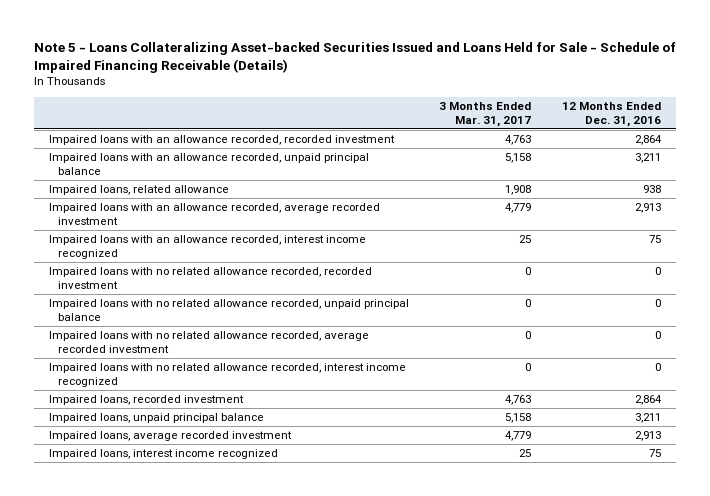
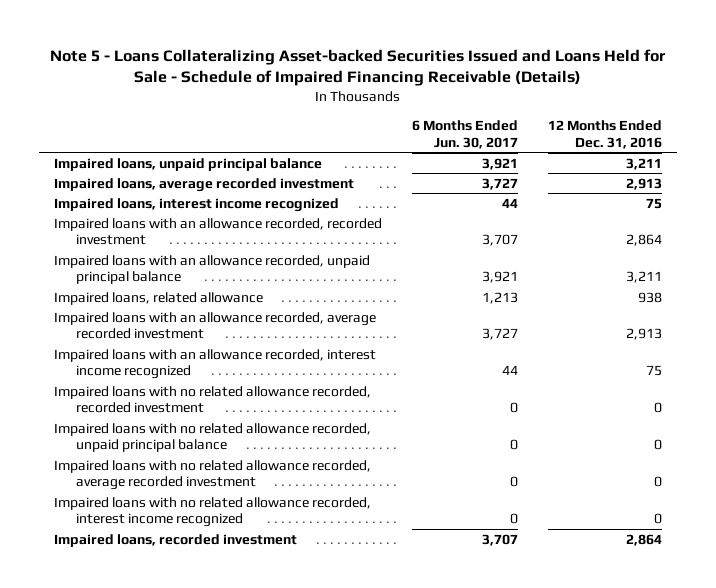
[439,102,532,128] 3 Months Ended Mar. 31, 2017 -> none
none -> [412,120,519,149] 6 Months Ended Jun. 30, 2017
[48,413,264,424] Impaired loans, unpaid principal balance -> [53,157,322,171] Impaired loans, unpaid principal balance
[48,431,292,442] Impaired loans, average recorded investment -> [53,177,354,192] Impaired loans, average recorded investment
[48,449,278,460] Impaired loans, interest income recognized -> [53,197,339,212] Impaired loans, interest income recognized

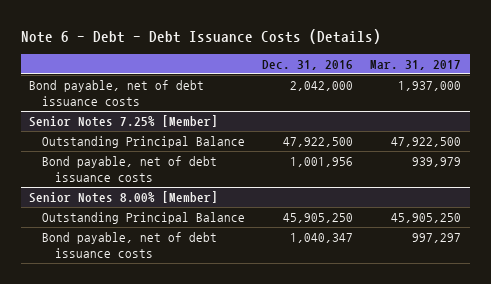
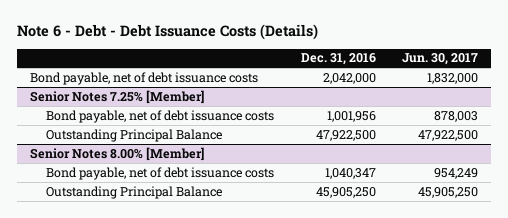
[370,60,462,71] Mar. 31, 2017 -> none
none -> [402,53,479,66] Jun. 30, 2017
[42,136,246,149] Outstanding Principal Balance -> [46,128,223,142] Outstanding Principal Balance
[42,212,246,225] Outstanding Principal Balance -> [46,185,223,199] Outstanding Principal Balance

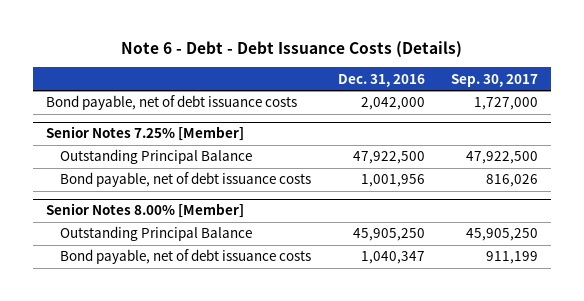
[402,53,479,66] Jun. 30, 2017 -> none
none -> [451,73,539,87] Sep. 30, 2017
[46,109,275,123] Bond payable, net of debt issuance costs -> [60,172,312,188] Bond payable, net of debt issuance costs
[46,166,275,180] Bond payable, net of debt issuance costs -> [60,249,312,265] Bond payable, net of debt issuance costs

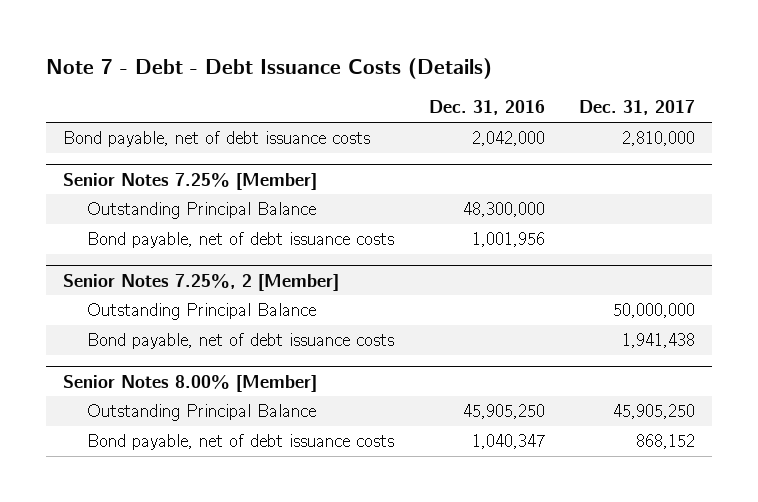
[121,40,463,58] Note 6 - Debt - Debt Issuance Costs (Details) -> [46,58,493,80] Note 7 - Debt - Debt Issuance Costs (Details)
[451,73,539,87] Sep. 30, 2017 -> none
none -> [578,100,695,116] Dec. 31, 2017
[352,151,425,165] 47,922,500 -> [462,202,545,218] 48,300,000
none -> [63,272,340,291] Senior Notes 7.25%, 2 [Member]
none -> [87,303,317,321] Outstanding Principal Balance
none -> [87,333,395,350] Bond payable, net of debt issuance costs

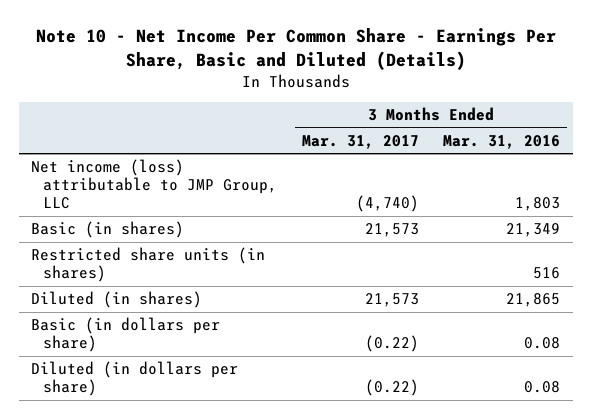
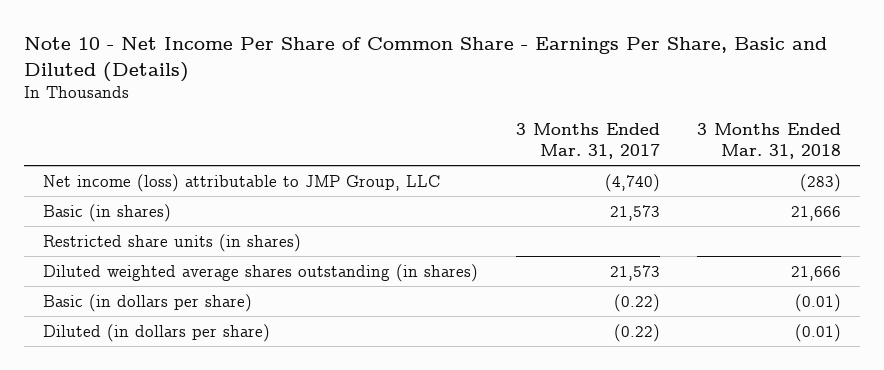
[35,28,556,71] Note 10 - Net Income Per Common Share - Earnings Per Share, Basic and Diluted (Details) -> [23,36,827,82] Note 10 - Net Income Per Share of Common Share - Earnings Per Share, Basic and Diluted (Details)
[443,134,561,149] Mar. 31, 2016 -> none
none -> [697,123,842,160] 3 Months Ended Mar. 31, 2018
[31,291,203,309] Diluted (in shares) -> [42,263,478,282] Diluted weighted average shares outstanding (in shares)

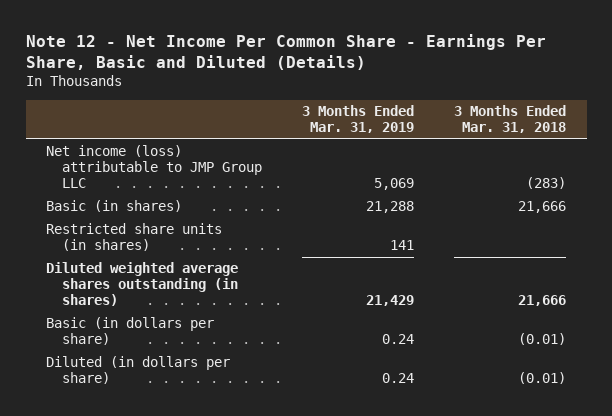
[23,36,827,82] Note 10 - Net Income Per Share of Common Share - Earnings Per Share, Basic and Diluted (Details) -> [25,33,546,71] Note 12 - Net Income Per Common Share - Earnings Per Share, Basic and Diluted (Details)
[515,123,660,160] 3 Months Ended Mar. 31, 2017 -> none
none -> [302,105,415,134] 3 Months Ended Mar. 31, 2019
[42,173,440,192] Net income (loss) attributable to JMP Group, LLC -> [45,145,262,189] Net income (loss) attributable to JMP Group LLC

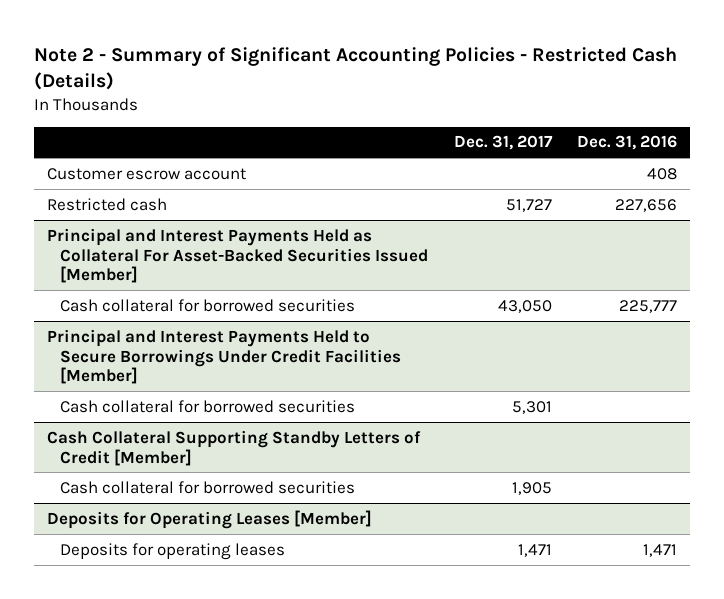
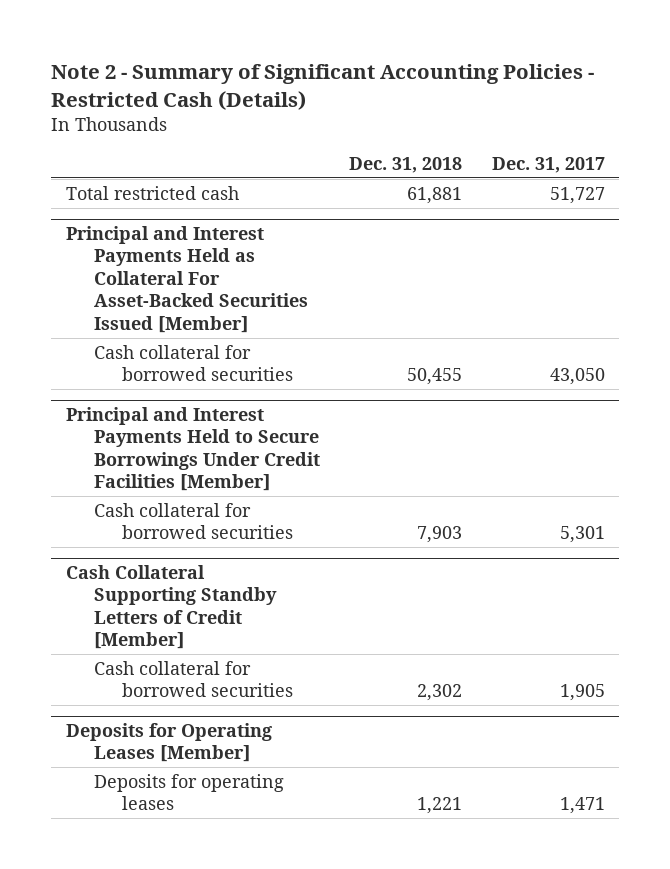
[577,135,678,151] Dec. 31, 2016 -> none
none -> [349,156,463,173] Dec. 31, 2018
[47,167,247,180] Customer escrow account -> none
[47,197,168,211] Restricted cash -> [65,185,239,200] Total restricted cash

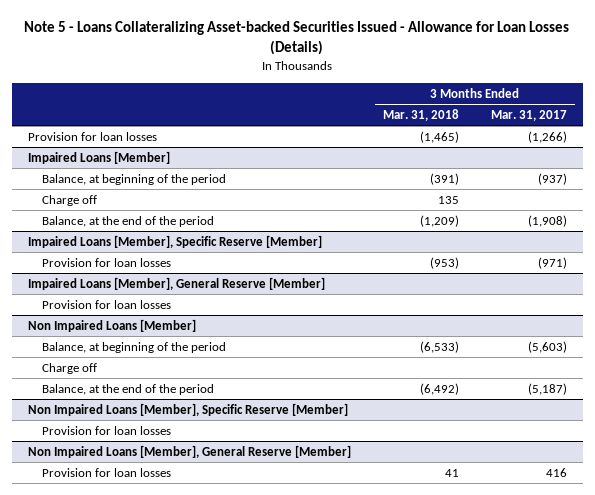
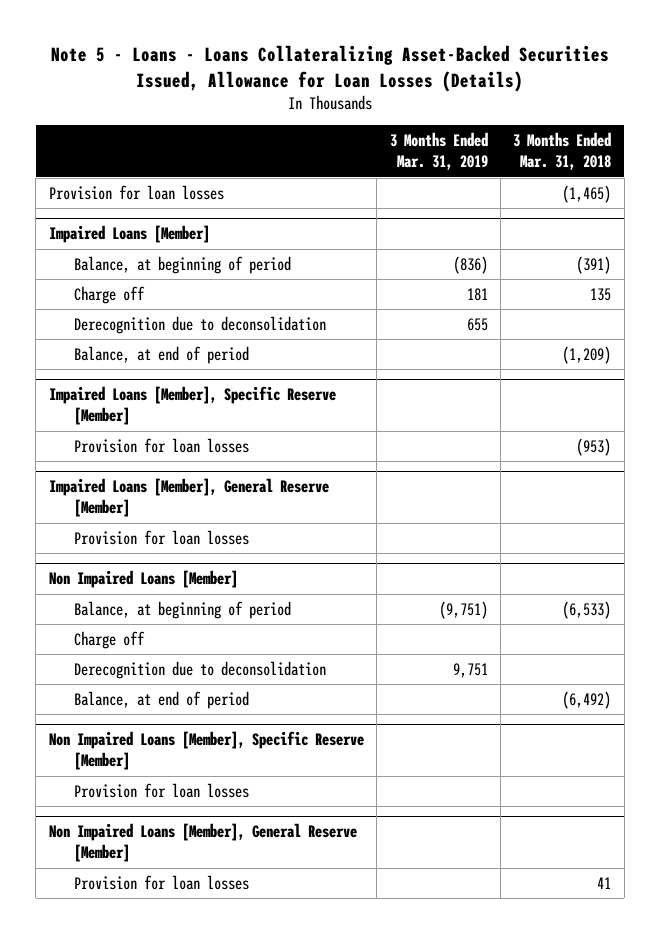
[24,21,570,56] Note 5 - Loans Collateralizing Asset-backed Securities Issued - Allowance for Loan Losses (Details) -> [51,45,610,92] Note 5 - Loans - Loans Collateralizing Asset-Backed Securities Issued, Allowance for Loan Losses (Details)
[491,109,568,121] Mar. 31, 2017 -> none
none -> [389,132,488,171] 3 Months Ended Mar. 31, 2019
[42,173,227,185] Balance, at beginning of the period -> [73,255,291,274] Balance, at beginning of period
none -> [73,315,326,334] Derecognition due to deconsolidation
[42,215,215,227] Balance, at the end of the period -> [73,345,249,364] Balance, at end of period
[42,341,227,353] Balance, at beginning of the period -> [73,600,291,619] Balance, at beginning of period
none -> [73,660,326,679] Derecognition due to deconsolidation
[42,383,215,395] Balance, at the end of the period -> [73,690,249,709] Balance, at end of period

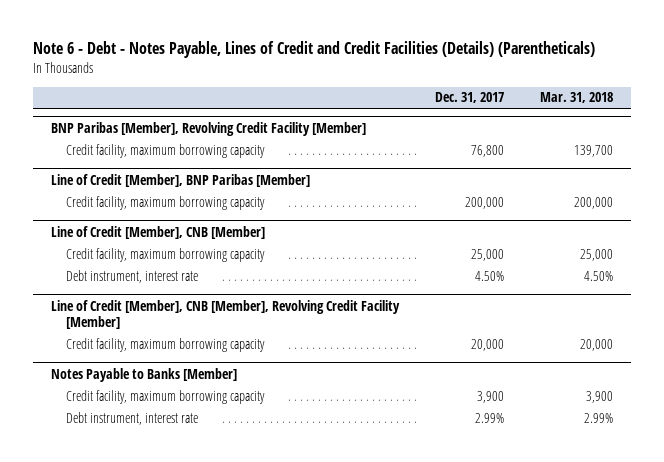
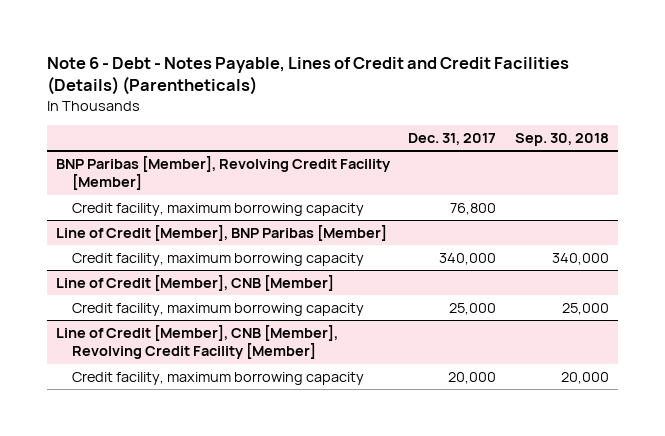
[539,92,613,104] Mar. 31, 2018 -> none
none -> [515,133,610,147] Sep. 30, 2018
[464,196,504,209] 200,000 -> [439,252,497,265] 340,000
[65,269,198,283] Debt instrument, interest rate -> none
[50,367,237,382] Notes Payable to Banks [Member] -> none
[65,389,265,404] Credit facility, maximum borrowing capacity -> none
[65,411,198,425] Debt instrument, interest rate -> none

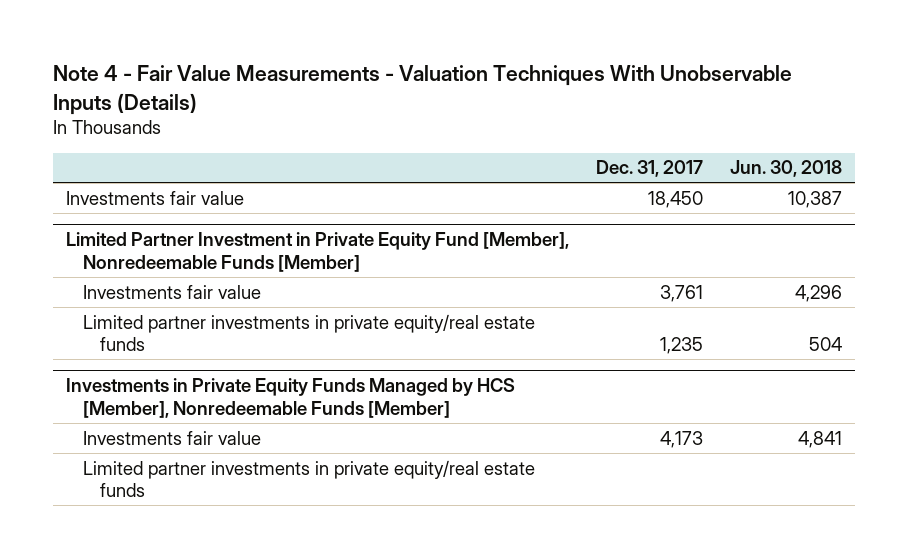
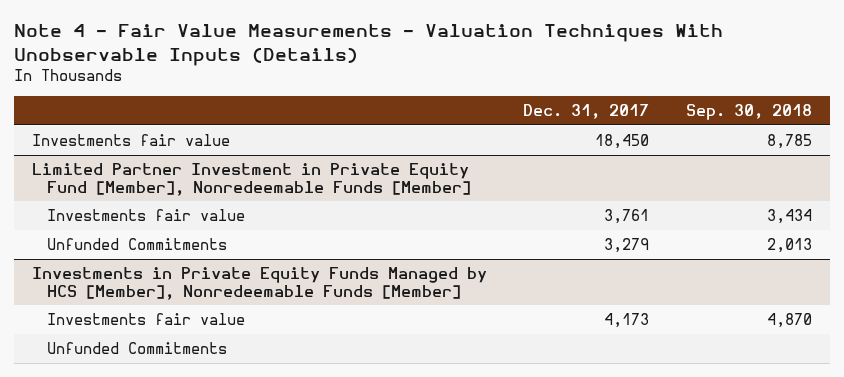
[729,160,842,178] Jun. 30, 2018 -> none
none -> [685,104,812,121] Sep. 30, 2018
[82,313,535,352] Limited partner investments in private equity/real estate funds -> none
none -> [47,238,228,251] Unfunded Commitments
[82,459,535,498] Limited partner investments in private equity/real estate funds -> [47,342,228,355] Unfunded Commitments

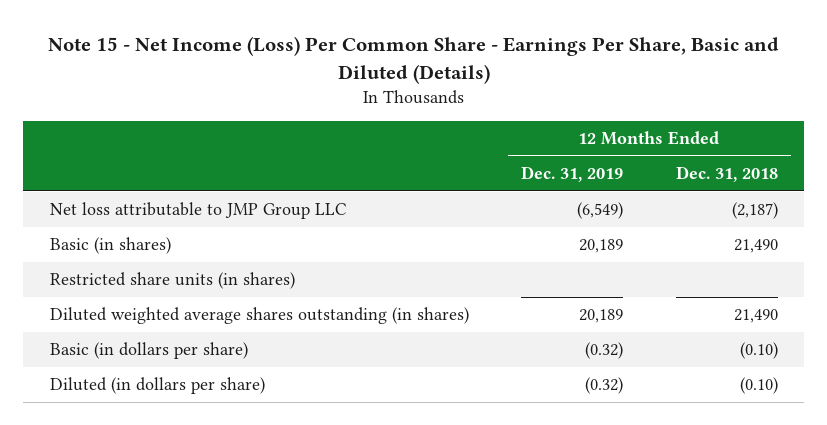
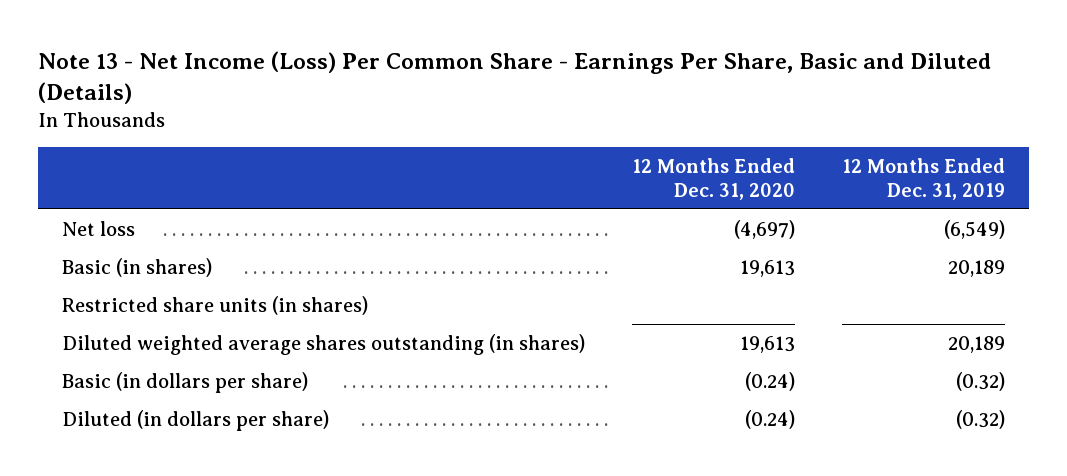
[47,36,779,84] Note 15 - Net Income (Loss) Per Common Share - Earnings Per Share, Basic and Diluted (Details) -> [37,51,991,105] Note 13 - Net Income (Loss) Per Common Share - Earnings Per Share, Basic and Diluted (Details)
[675,166,778,183] Dec. 31, 2018 -> none
none -> [631,158,795,200] 12 Months Ended Dec. 31, 2020
[49,202,347,220] Net loss attributable to JMP Group LLC -> [61,221,135,237] Net loss

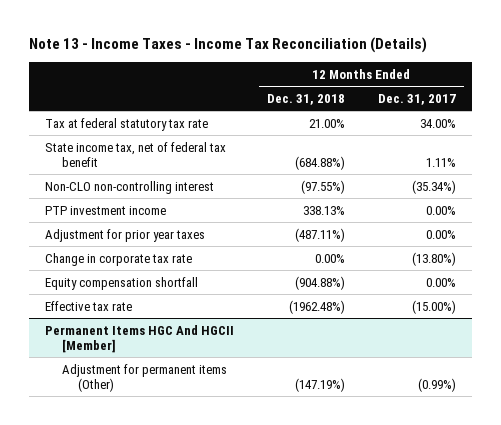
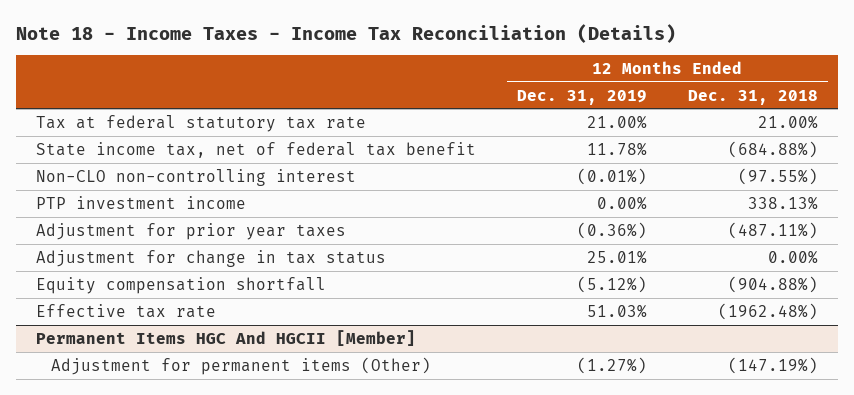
[28,37,427,54] Note 13 - Income Taxes - Income Tax Reconciliation (Details) -> [15,23,676,43] Note 18 - Income Taxes - Income Tax Reconciliation (Details)
[377,94,456,106] Dec. 31, 2017 -> none
none -> [516,89,647,105] Dec. 31, 2019
[45,252,193,266] Change in corporate tax rate -> [36,249,387,267] Adjustment for change in tax status

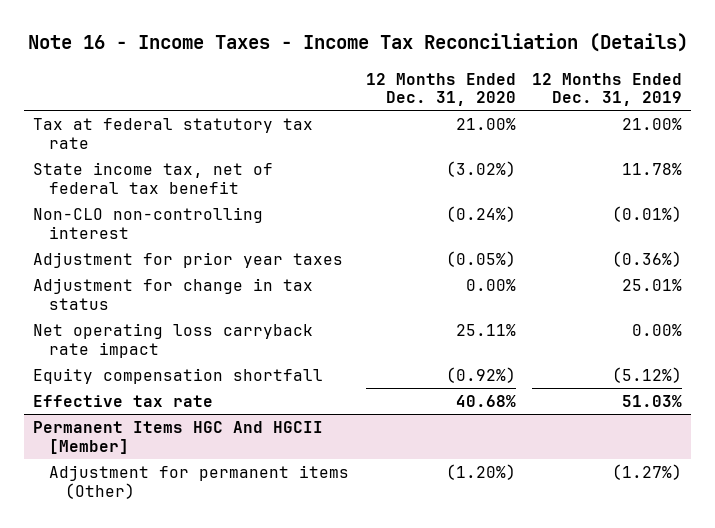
[15,23,676,43] Note 18 - Income Taxes - Income Tax Reconciliation (Details) -> [27,33,688,53] Note 16 - Income Taxes - Income Tax Reconciliation (Details)
[687,89,818,105] Dec. 31, 2018 -> none
none -> [365,72,516,107] 12 Months Ended Dec. 31, 2020
[36,195,247,209] PTP investment income -> none
none -> [32,322,313,358] Net operating loss carryback rate impact

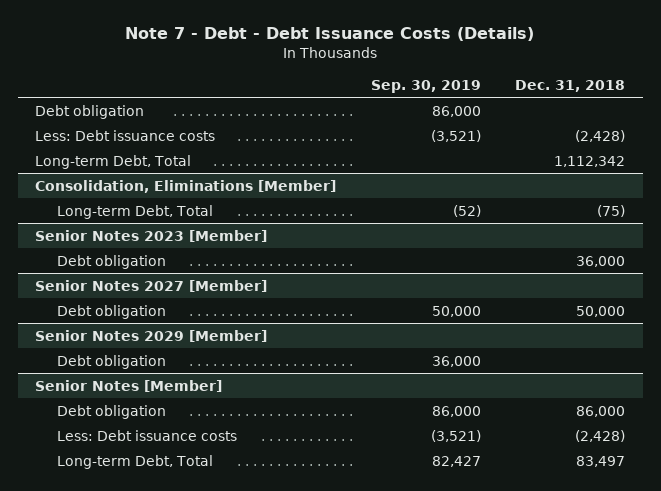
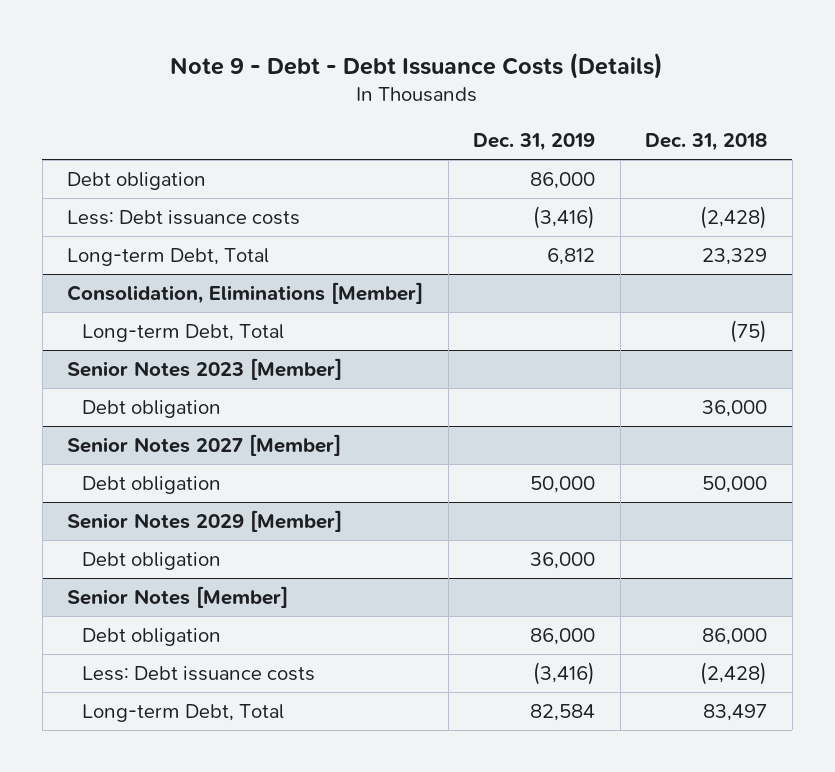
[125,27,535,42] Note 7 - Debt - Debt Issuance Costs (Details) -> [170,52,664,79] Note 9 - Debt - Debt Issuance Costs (Details)
[370,79,481,93] Sep. 30, 2019 -> none
none -> [473,133,596,152] Dec. 31, 2019
[554,155,626,167] 1,112,342 -> [702,247,768,265] 23,329

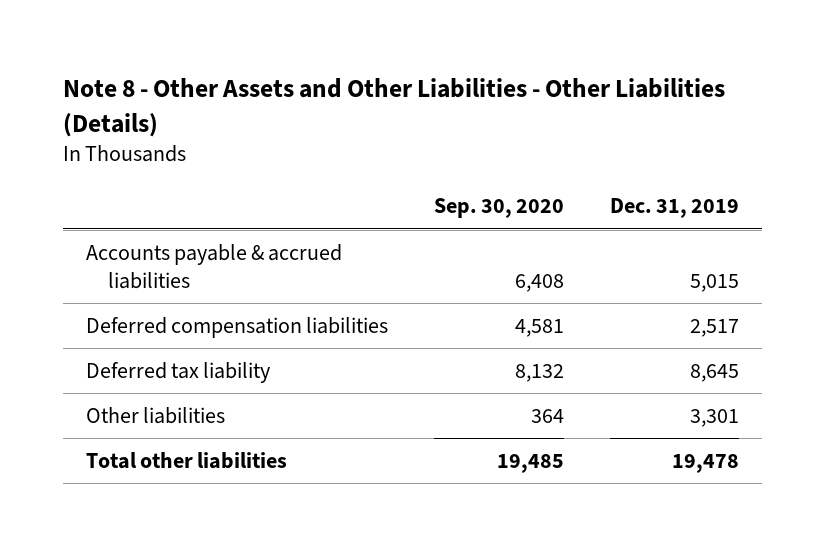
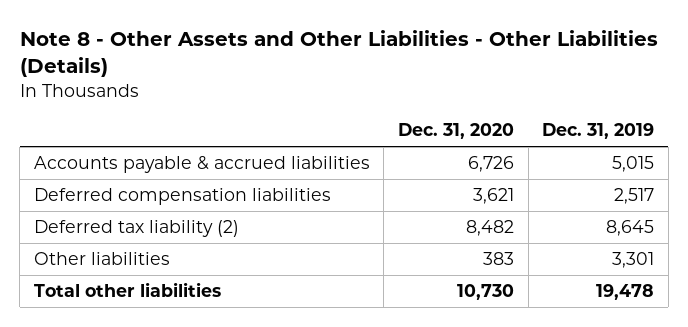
[433,198,564,219] Sep. 30, 2020 -> none
none -> [398,123,515,140] Dec. 31, 2020
[86,361,271,383] Deferred tax liability -> [33,220,239,238] Deferred tax liability (2)

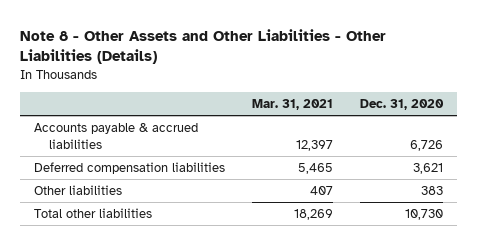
[542,123,655,140] Dec. 31, 2019 -> none
none -> [252,99,334,111] Mar. 31, 2021
[33,220,239,238] Deferred tax liability (2) -> none

